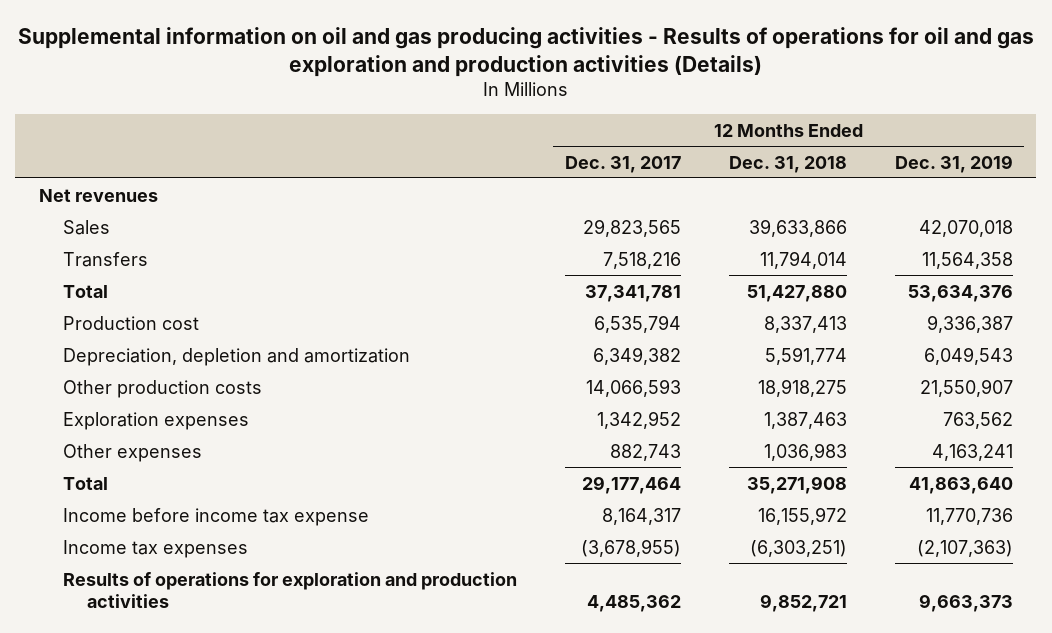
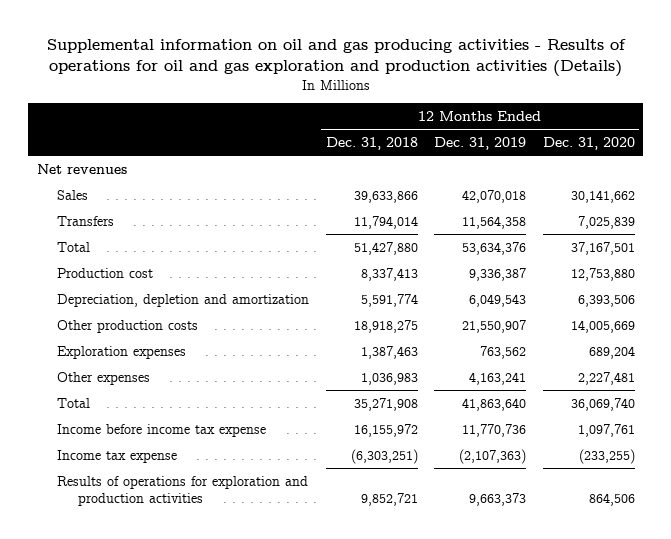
[564,155,681,173] Dec. 31, 2017 -> none
none -> [542,137,635,151] Dec. 31, 2020
[63,539,249,558] Income tax expenses -> [57,449,178,463] Income tax expense

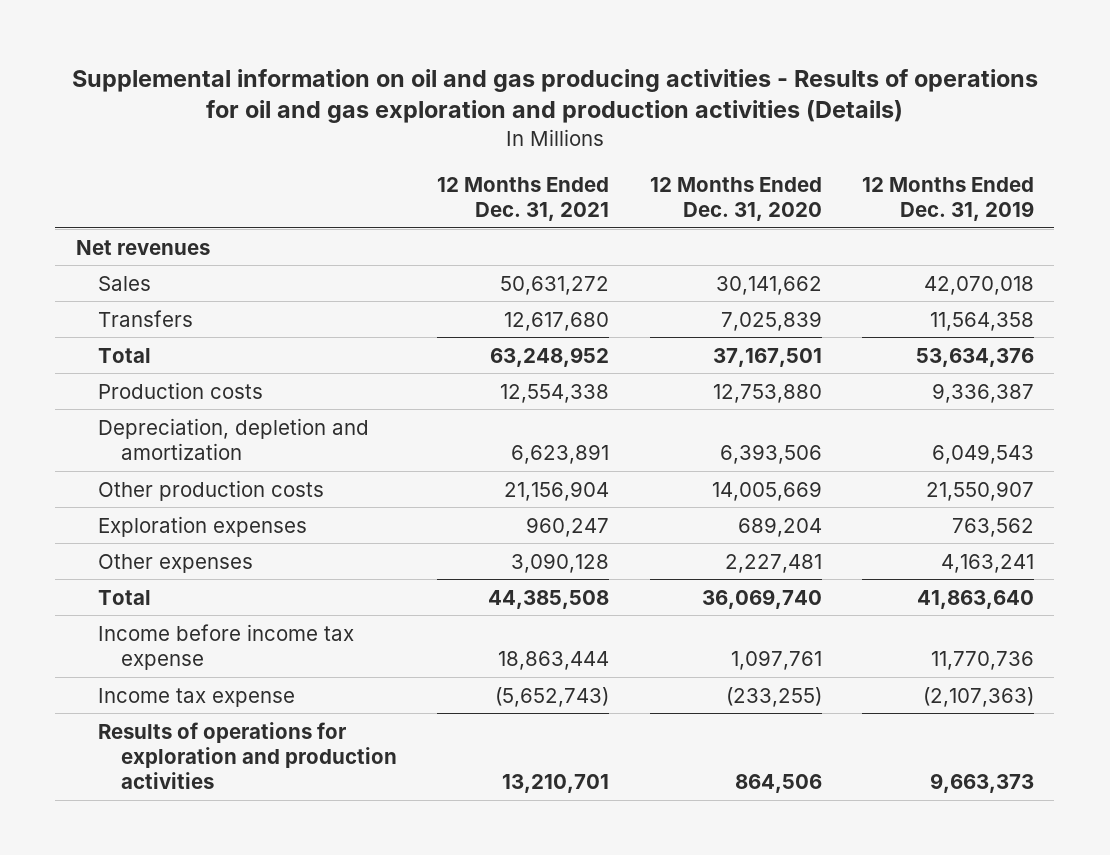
[325,137,418,151] Dec. 31, 2018 -> none
none -> [437,176,610,221] 12 Months Ended Dec. 31, 2021
[57,267,154,278] Production cost -> [98,381,264,399] Production costs

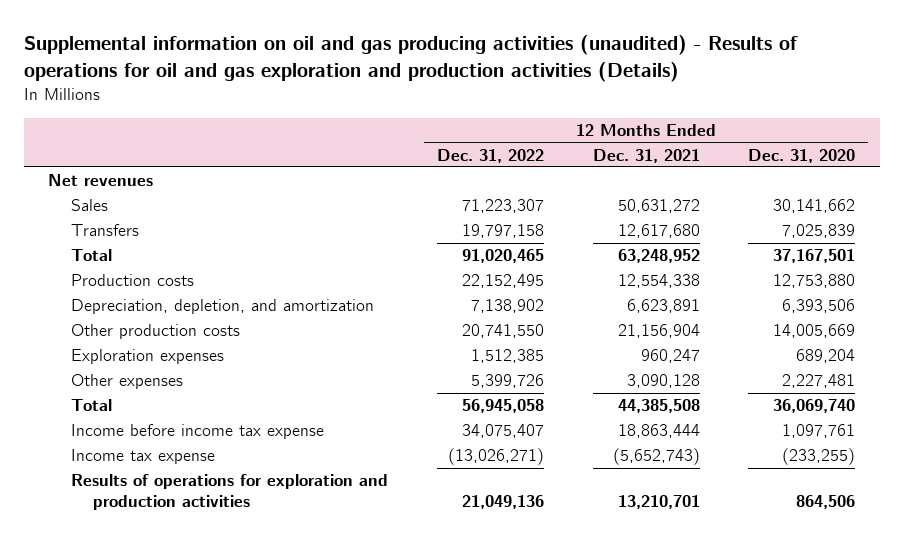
[71,68,1038,124] Supplemental information on oil and gas producing activities - Results of operations for oil and gas exploration and production activities (Details) -> [23,35,798,83] Supplemental information on oil and gas producing activities (unaudited) - Results of operations for oil and gas exploration and production activities (Details)
[862,176,1035,221] 12 Months Ended Dec. 31, 2019 -> none
none -> [436,148,544,163] Dec. 31, 2022
[98,417,370,460] Depreciation, depletion and amortization -> [70,299,374,315] Depreciation, depletion, and amortization

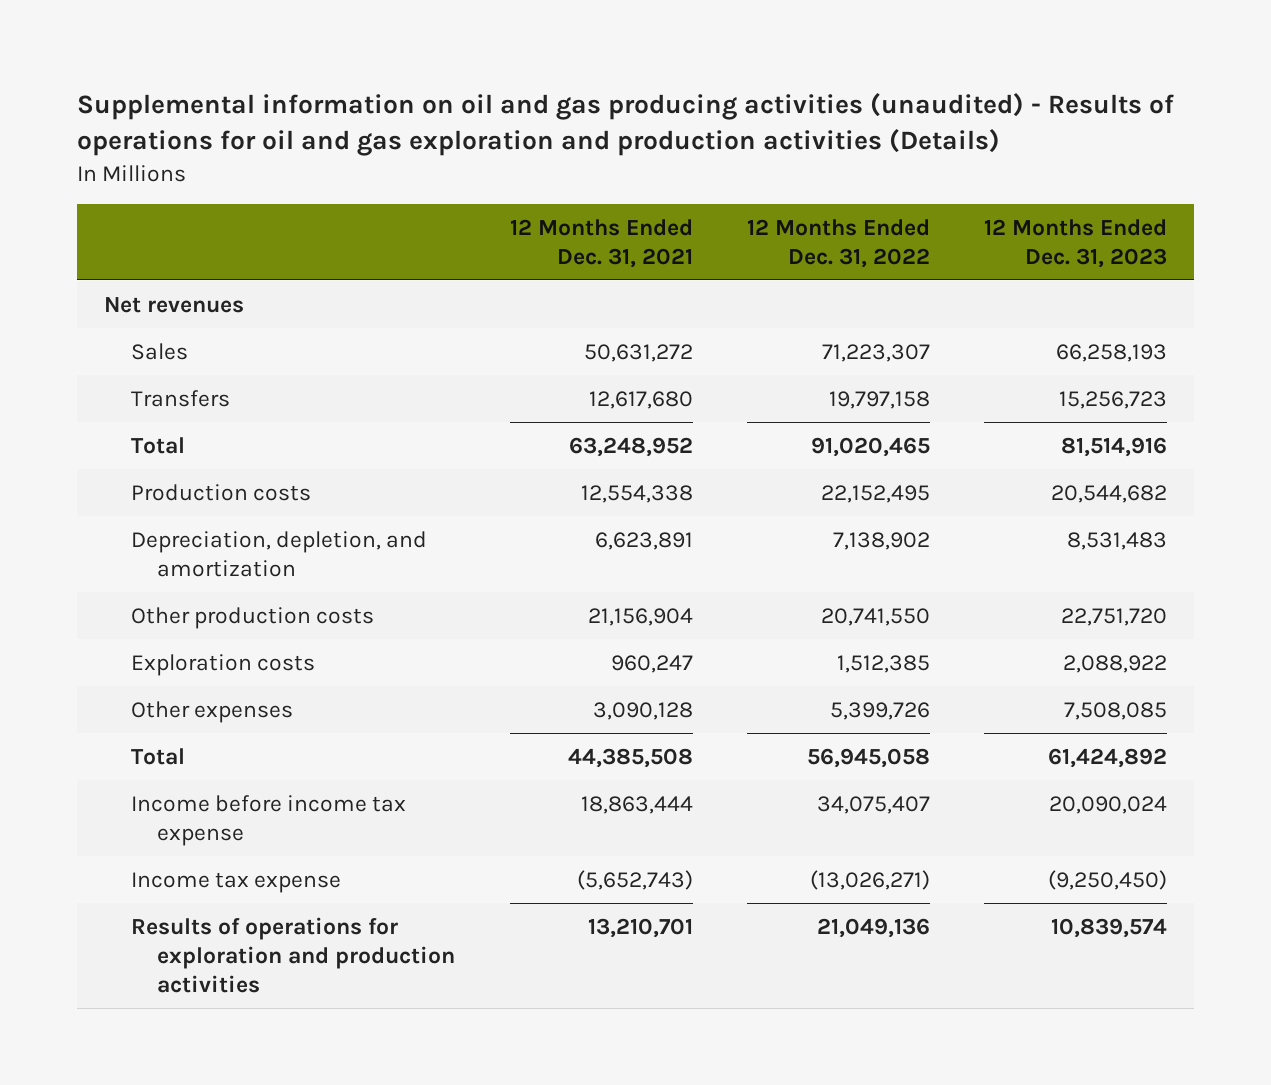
[748,148,856,163] Dec. 31, 2020 -> none
none -> [983,218,1167,268] 12 Months Ended Dec. 31, 2023
[70,349,224,365] Exploration expenses -> [130,653,315,676] Exploration costs

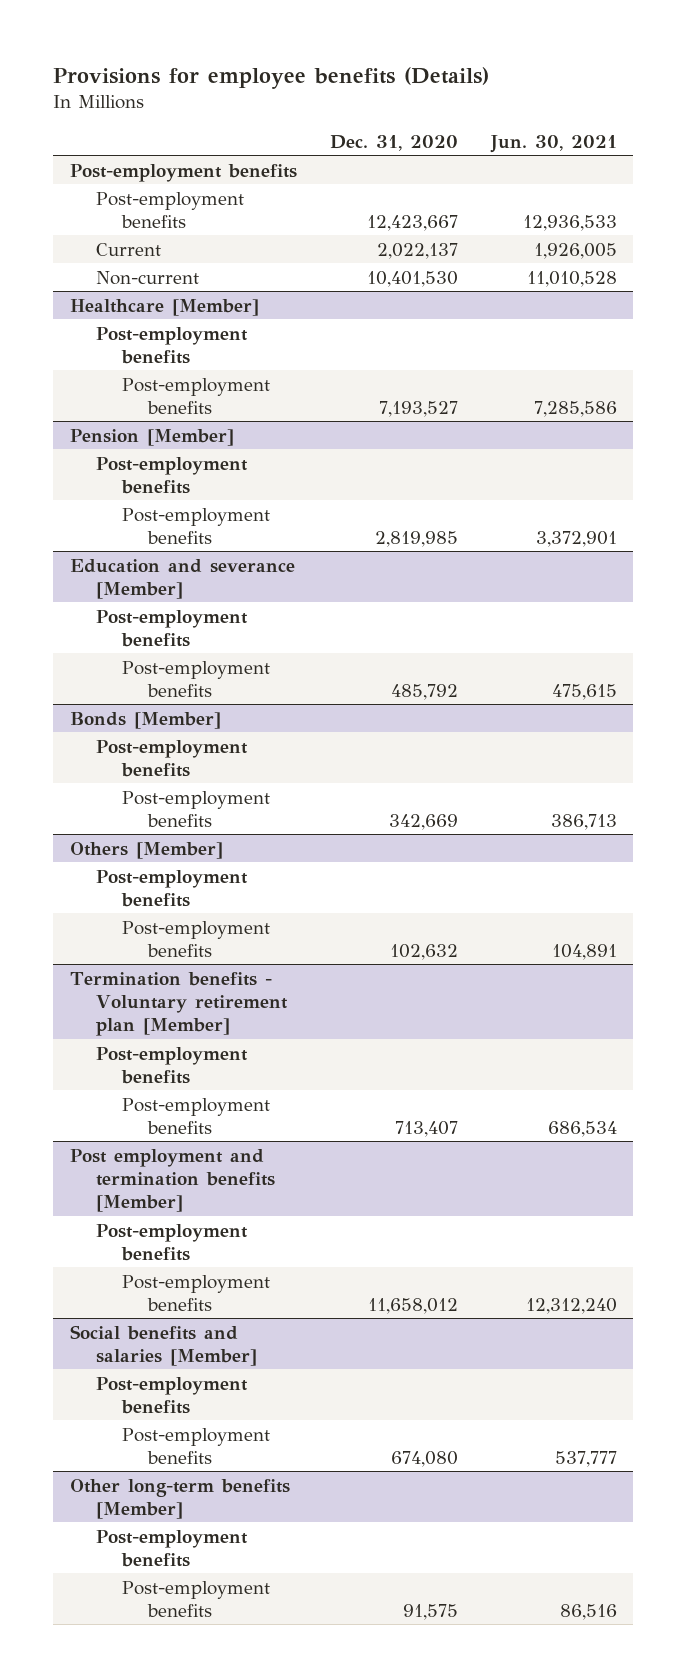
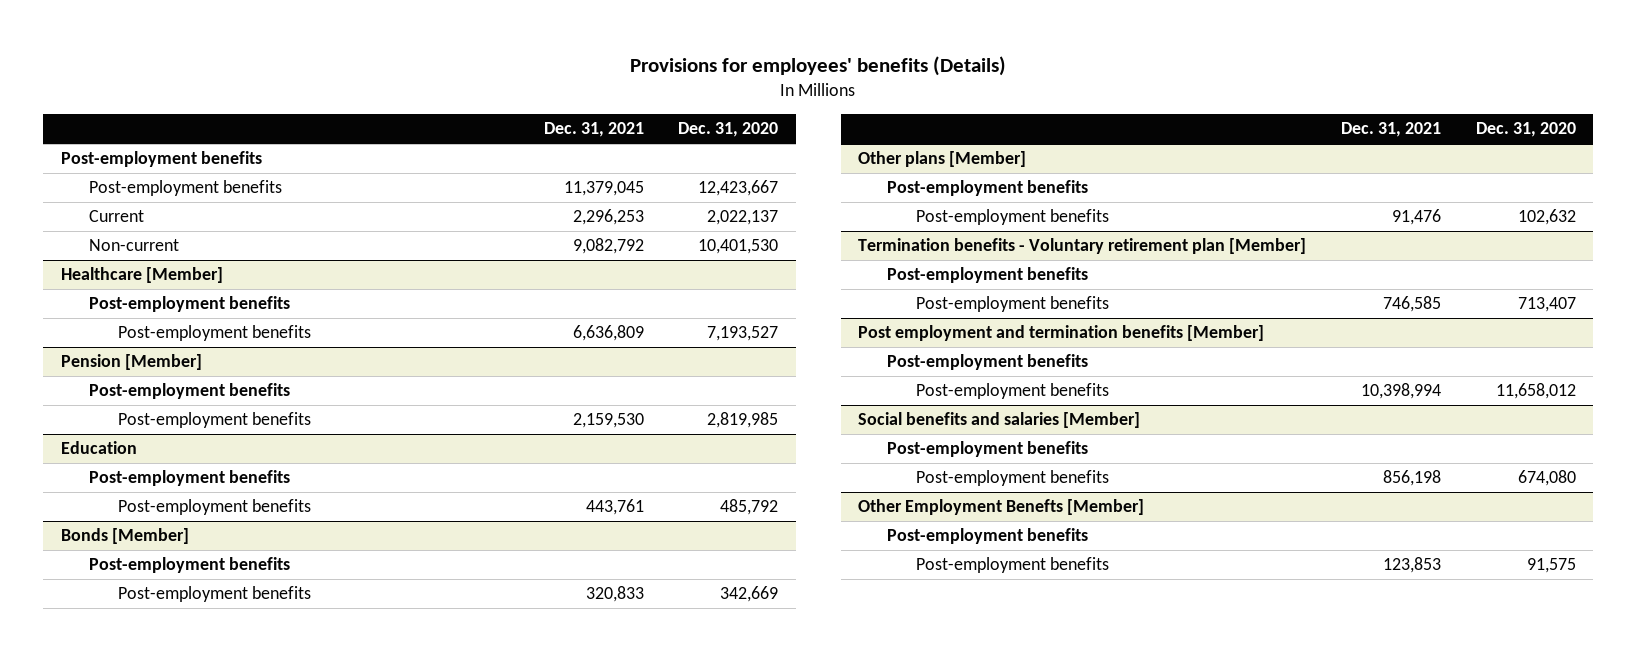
[53,66,490,89] Provisions for employee benefits (Details) -> [630,55,1007,76] Provisions for employees' benefits (Details)
[489,134,617,153] Jun. 30, 2021 -> none
none -> [543,122,644,138] Dec. 31, 2021
[69,558,295,599] Education and severance [Member] -> [60,441,137,455] Education
[69,841,223,859] Others [Member] -> [858,151,1027,168] Other plans [Member]
[69,1478,290,1519] Other long-term benefits [Member] -> none
none -> [858,499,1145,516] Other Employment Benefts [Member]

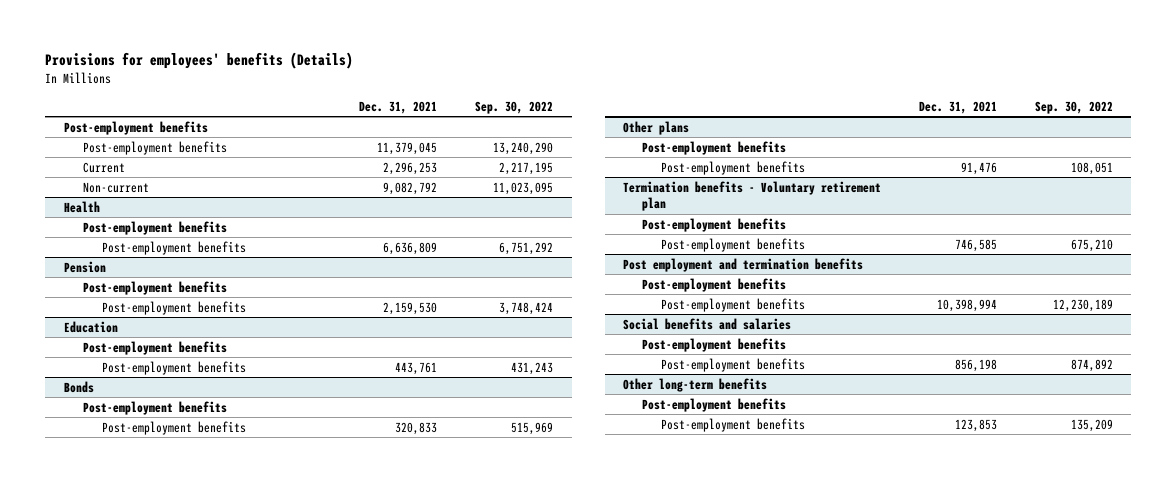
[678,122,779,138] Dec. 31, 2020 -> none
none -> [475,100,554,114] Sep. 30, 2022
[60,267,223,284] Healthcare [Member] -> [63,200,100,213] Health
[60,354,202,371] Pension [Member] -> [63,260,106,273] Pension
[60,528,189,545] Bonds [Member] -> [63,380,94,393] Bonds
[858,151,1027,168] Other plans [Member] -> [623,120,690,135] Other plans
[858,238,1307,255] Termination benefits - Voluntary retirement plan [Member] -> [623,180,882,212] Termination benefits - Voluntary retirement plan
[858,325,1265,342] Post employment and termination benefits [Member] -> [623,257,864,272] Post employment and termination benefits
[858,412,1141,429] Social benefits and salaries [Member] -> [623,317,792,330] Social benefits and salaries
[858,499,1145,516] Other Employment Benefts [Member] -> none
none -> [623,377,768,392] Other long-term benefits

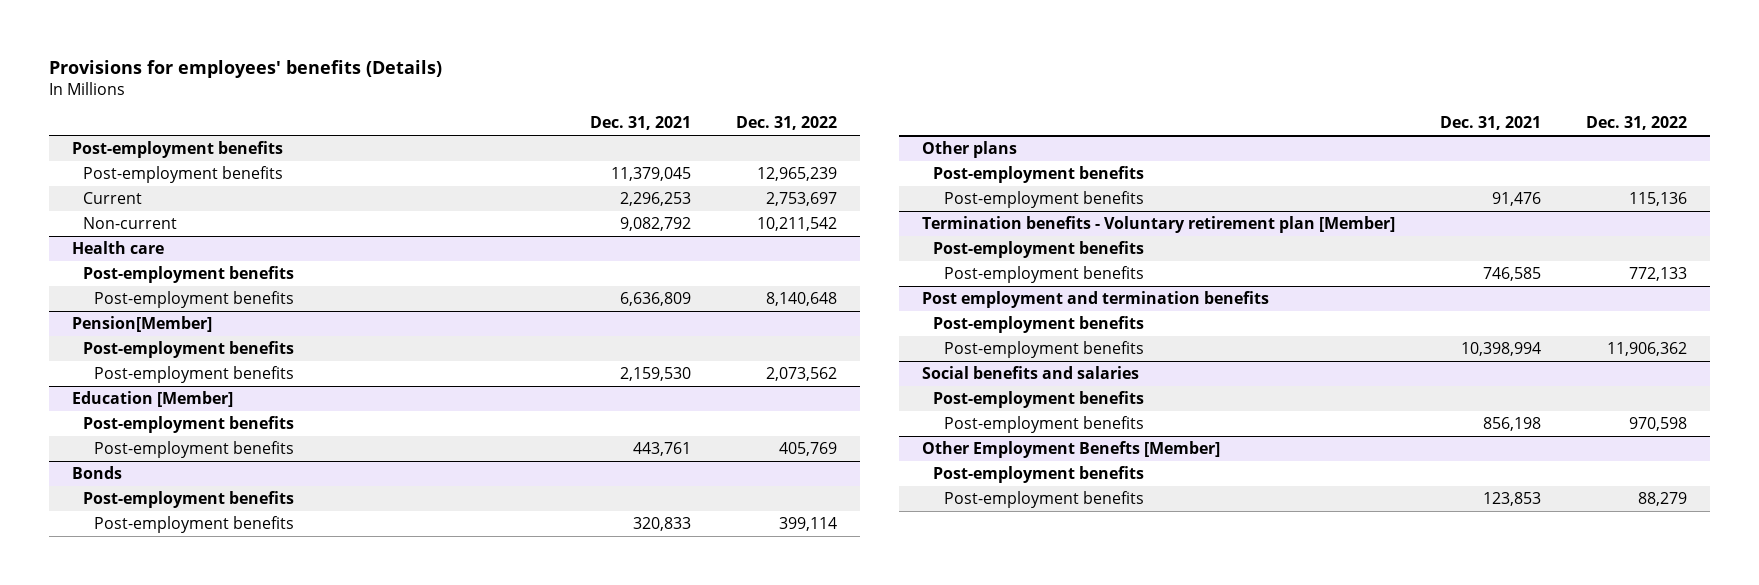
[475,100,554,114] Sep. 30, 2022 -> none
none -> [736,116,838,131] Dec. 31, 2022
[63,200,100,213] Health -> [71,240,164,254] Health care
[63,260,106,273] Pension -> [71,315,212,332] Pension[Member]
[63,320,118,333] Education -> [71,390,233,407] Education [Member]
[623,180,882,212] Termination benefits - Voluntary retirement plan -> [921,215,1395,233] Termination benefits - Voluntary retirement plan [Member]
[623,377,768,392] Other long-term benefits -> none
none -> [921,440,1220,458] Other Employment Benefts [Member]

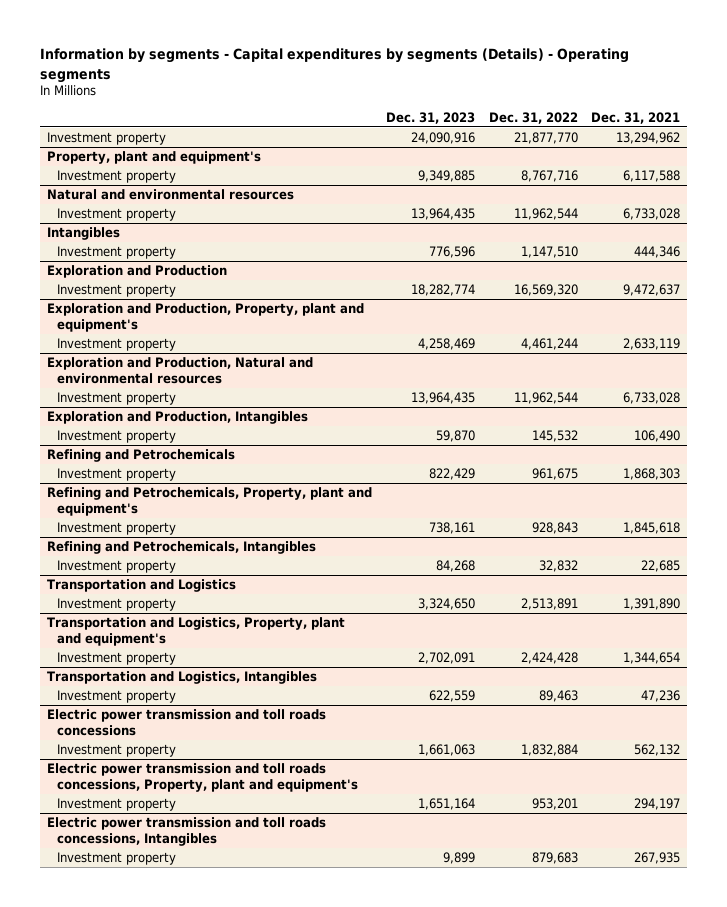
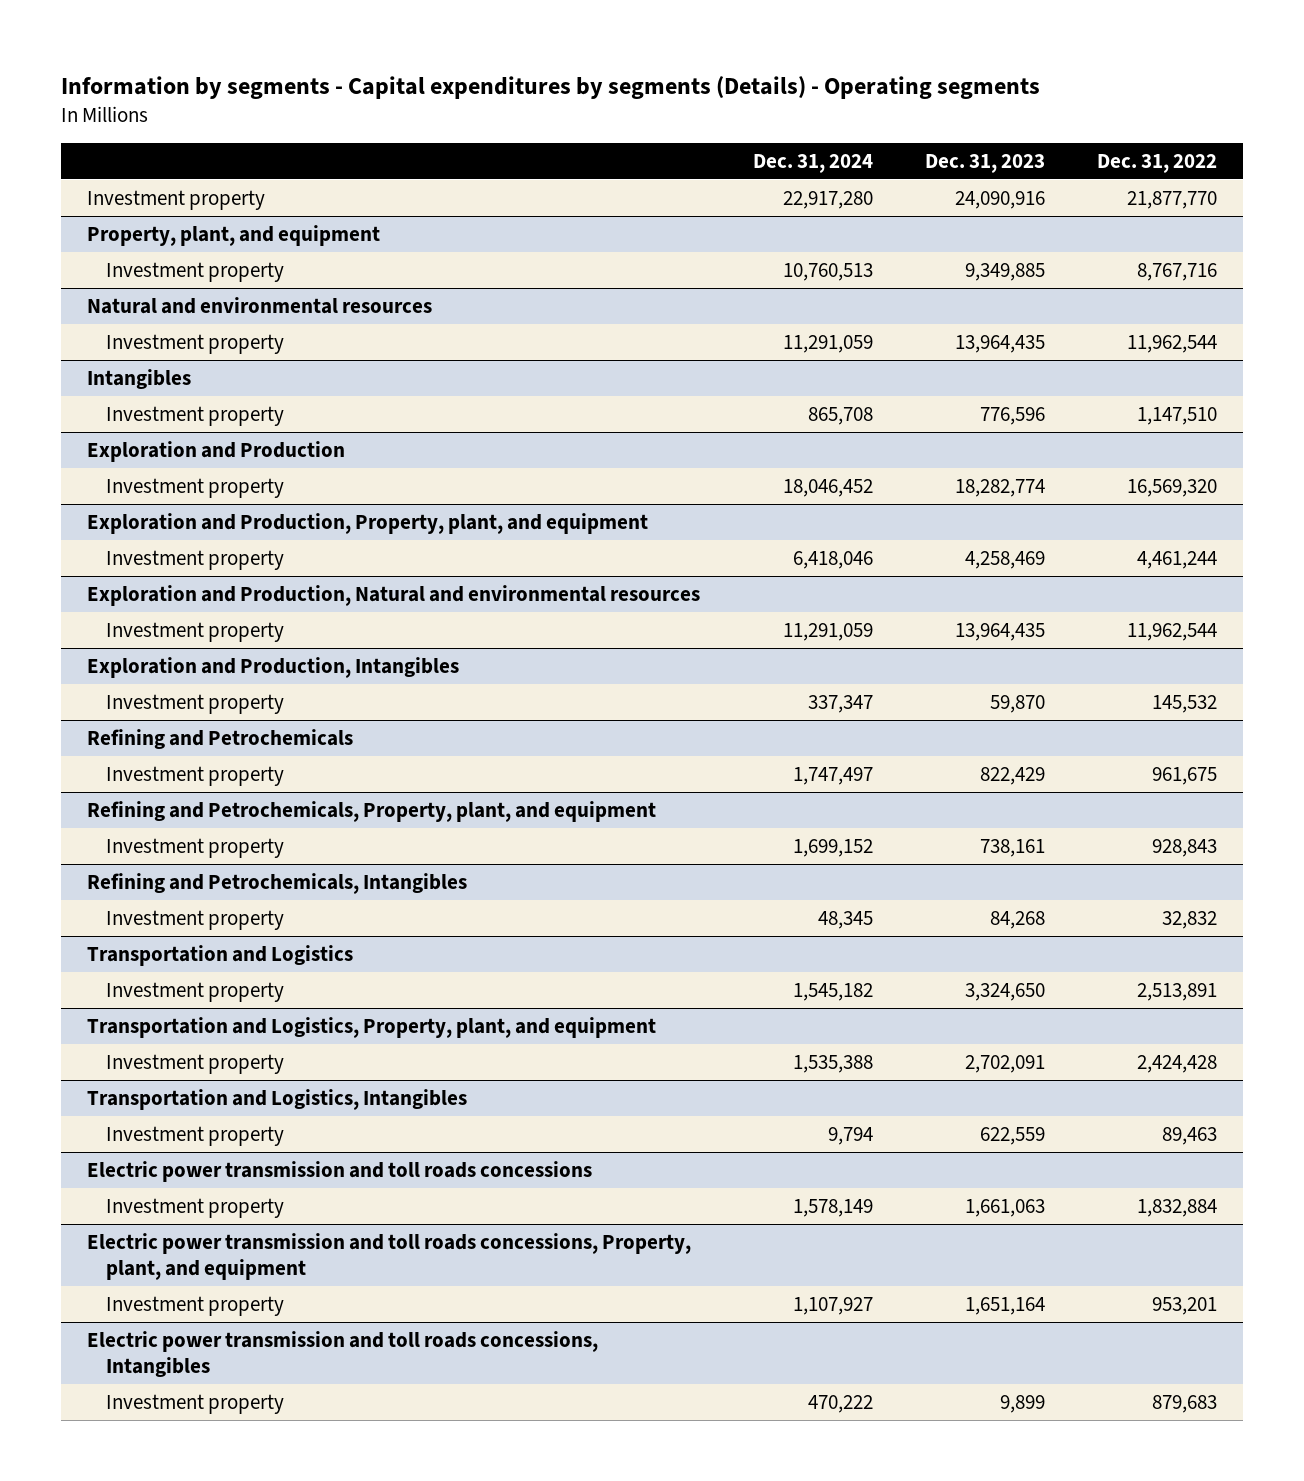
[591,111,681,124] Dec. 31, 2021 -> none
none -> [752,153,873,173] Dec. 31, 2024
[47,151,262,165] Property, plant and equipment's -> [87,224,381,246] Property, plant, and equipment
[47,303,365,332] Exploration and Production, Property, plant and equipment's -> [87,512,649,534] Exploration and Production, Property, plant, and equipment
[47,487,373,516] Refining and Petrochemicals, Property, plant and equipment's -> [87,800,657,822] Refining and Petrochemicals, Property, plant, and equipment
[47,617,346,646] Transportation and Logistics, Property, plant and equipment's -> [87,1016,657,1038] Transportation and Logistics, Property, plant, and equipment
[47,763,358,792] Electric power transmission and toll roads concessions, Property, plant and equipment's -> [87,1232,692,1281] Electric power transmission and toll roads concessions, Property, plant, and equipment

